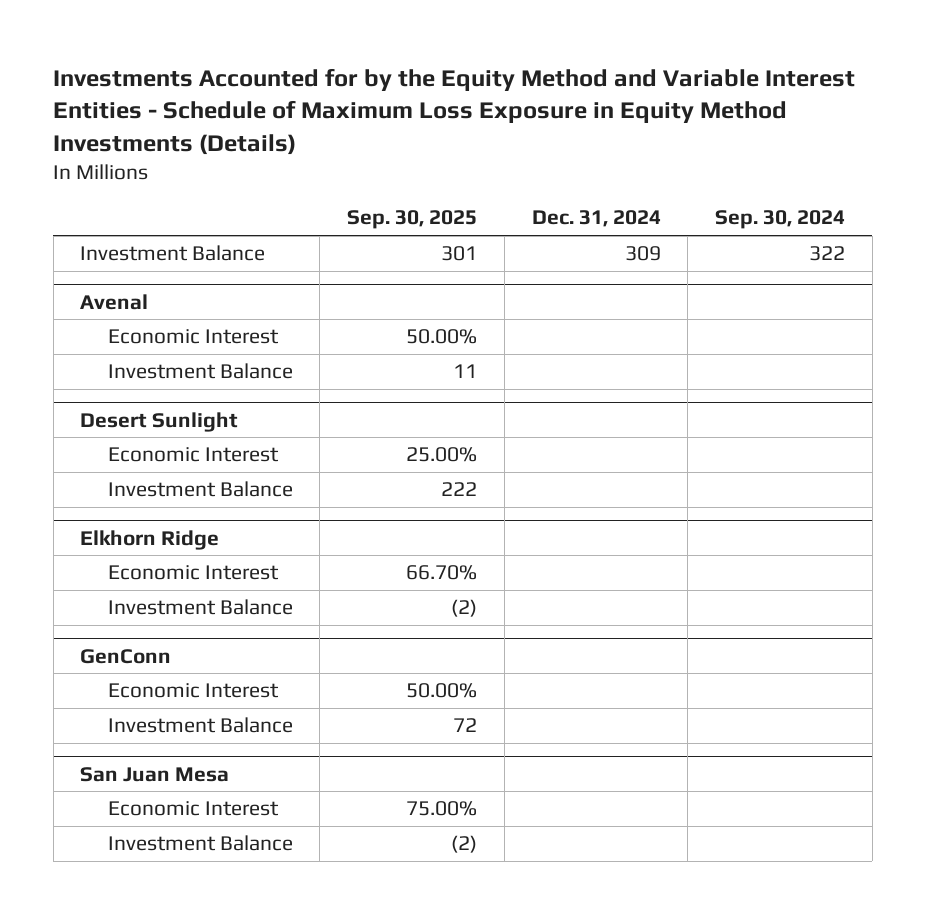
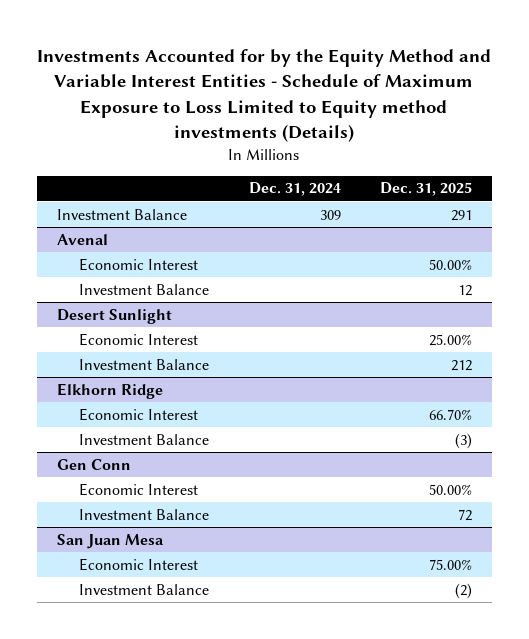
[53,67,856,155] Investments Accounted for by the Equity Method and Variable Interest Entities - Schedule of Maximum Loss Exposure in Equity Method Investments (Details) -> [37,49,492,142] Investments Accounted for by the Equity Method and Variable Interest Entities - Schedule of Maximum Exposure to Loss Limited to Equity method investments (Details)
[347,210,478,230] Sep. 30, 2025 -> none
[715,210,846,230] Sep. 30, 2024 -> none
none -> [380,182,473,197] Dec. 31, 2025
[80,648,172,664] GenConn -> [56,458,131,470] Gen Conn

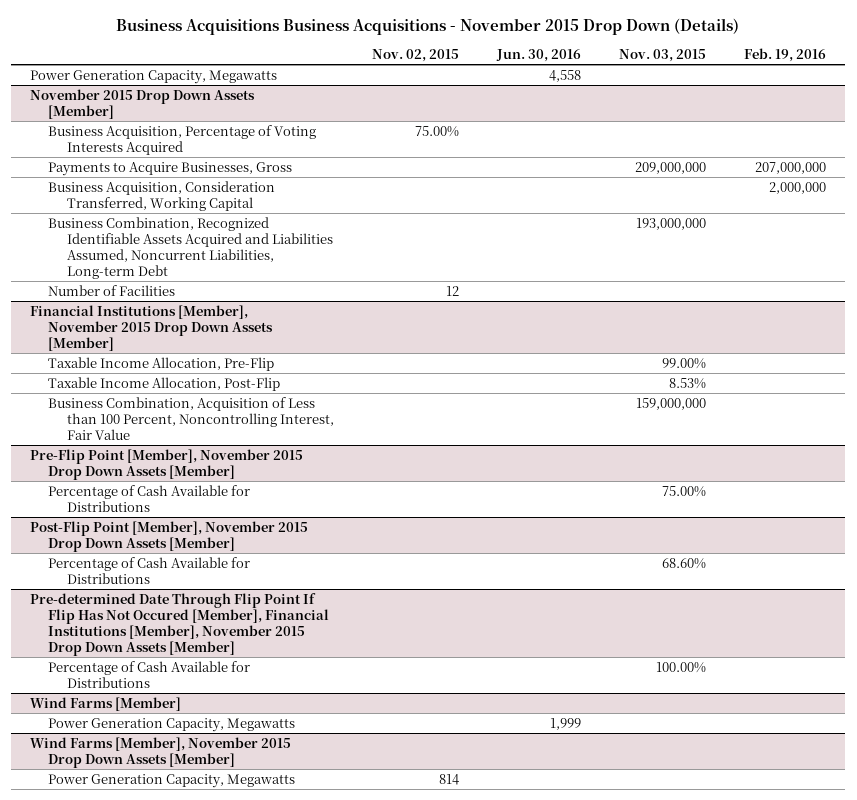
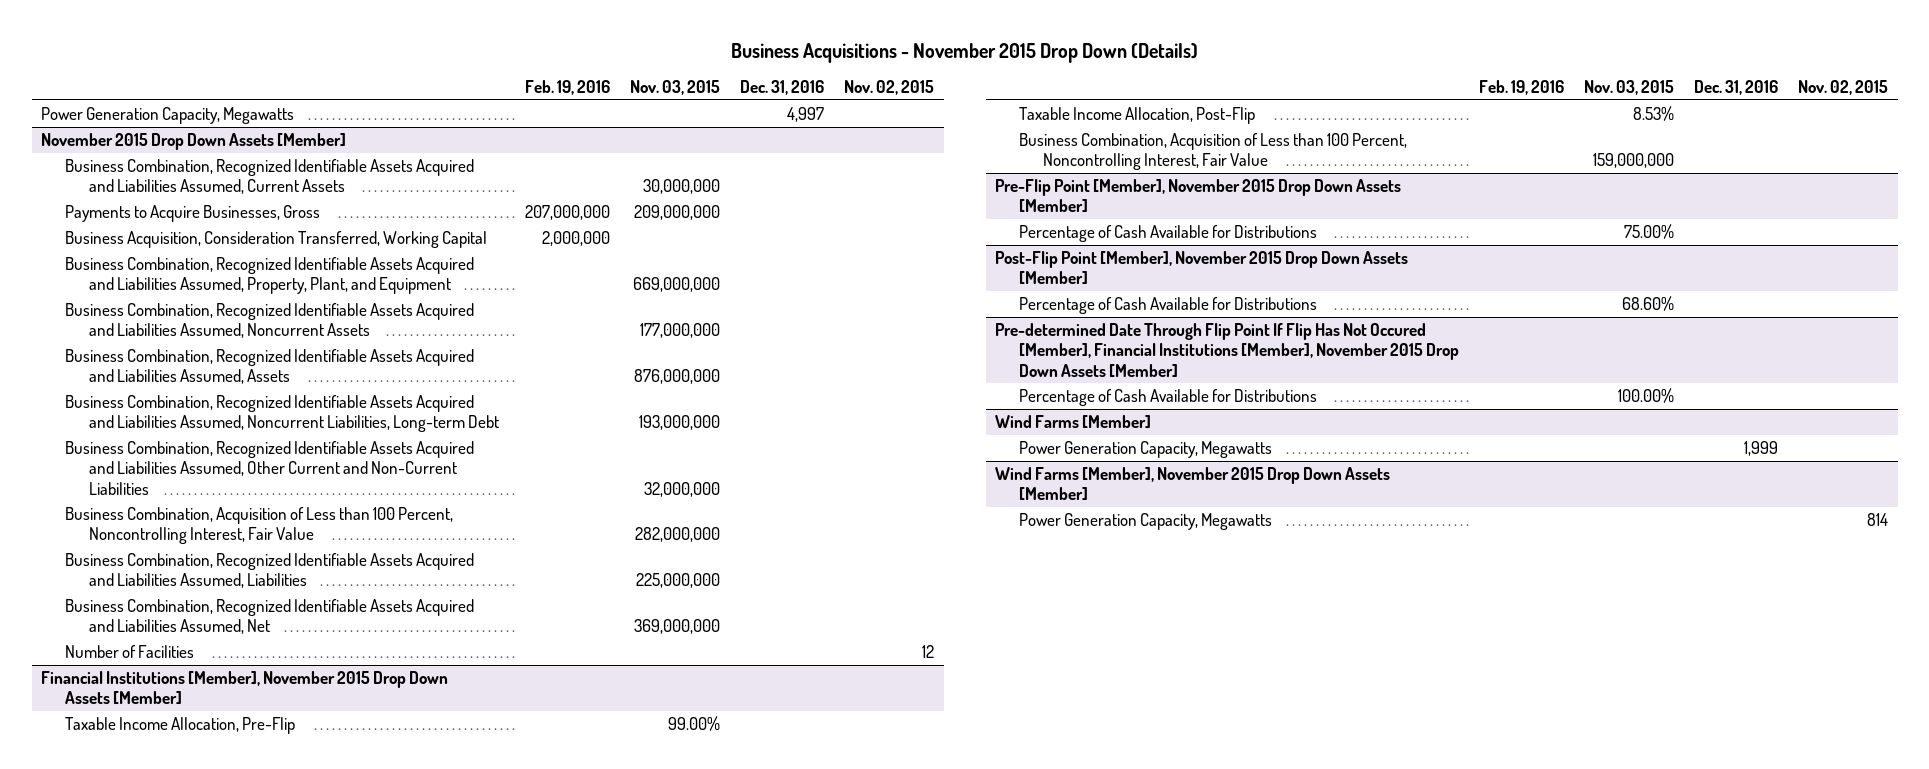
[116,18,740,36] Business Acquisitions Business Acquisitions - November 2015 Drop Down (Details) -> [730,42,1198,63] Business Acquisitions - November 2015 Drop Down (Details)
[495,49,581,63] Jun. 30, 2016 -> none
none -> [739,80,824,96] Dec. 31, 2016
[48,124,317,155] Business Acquisition, Percentage of Voting Interests Acquired -> none
none -> [65,158,475,195] Business Combination, Recognized Identifiable Assets Acquired and Liabilities Assumed, Current Assets
none -> [65,256,475,295] Business Combination, Recognized Identifiable Assets Acquired and Liabilities Assumed, Property, Plant, and Equipment
none -> [65,302,475,339] Business Combination, Recognized Identifiable Assets Acquired and Liabilities Assumed, Noncurrent Assets
none -> [65,348,475,385] Business Combination, Recognized Identifiable Assets Acquired and Liabilities Assumed, Assets
none -> [65,440,475,495] Business Combination, Recognized Identifiable Assets Acquired and Liabilities Assumed, Other Current and Non-Current Liabilities
none -> [65,506,454,545] Business Combination, Acquisition of Less than 100 Percent, Noncontrolling Interest, Fair Value
none -> [65,552,475,589] Business Combination, Recognized Identifiable Assets Acquired and Liabilities Assumed, Liabilities
none -> [65,598,475,635] Business Combination, Recognized Identifiable Assets Acquired and Liabilities Assumed, Net

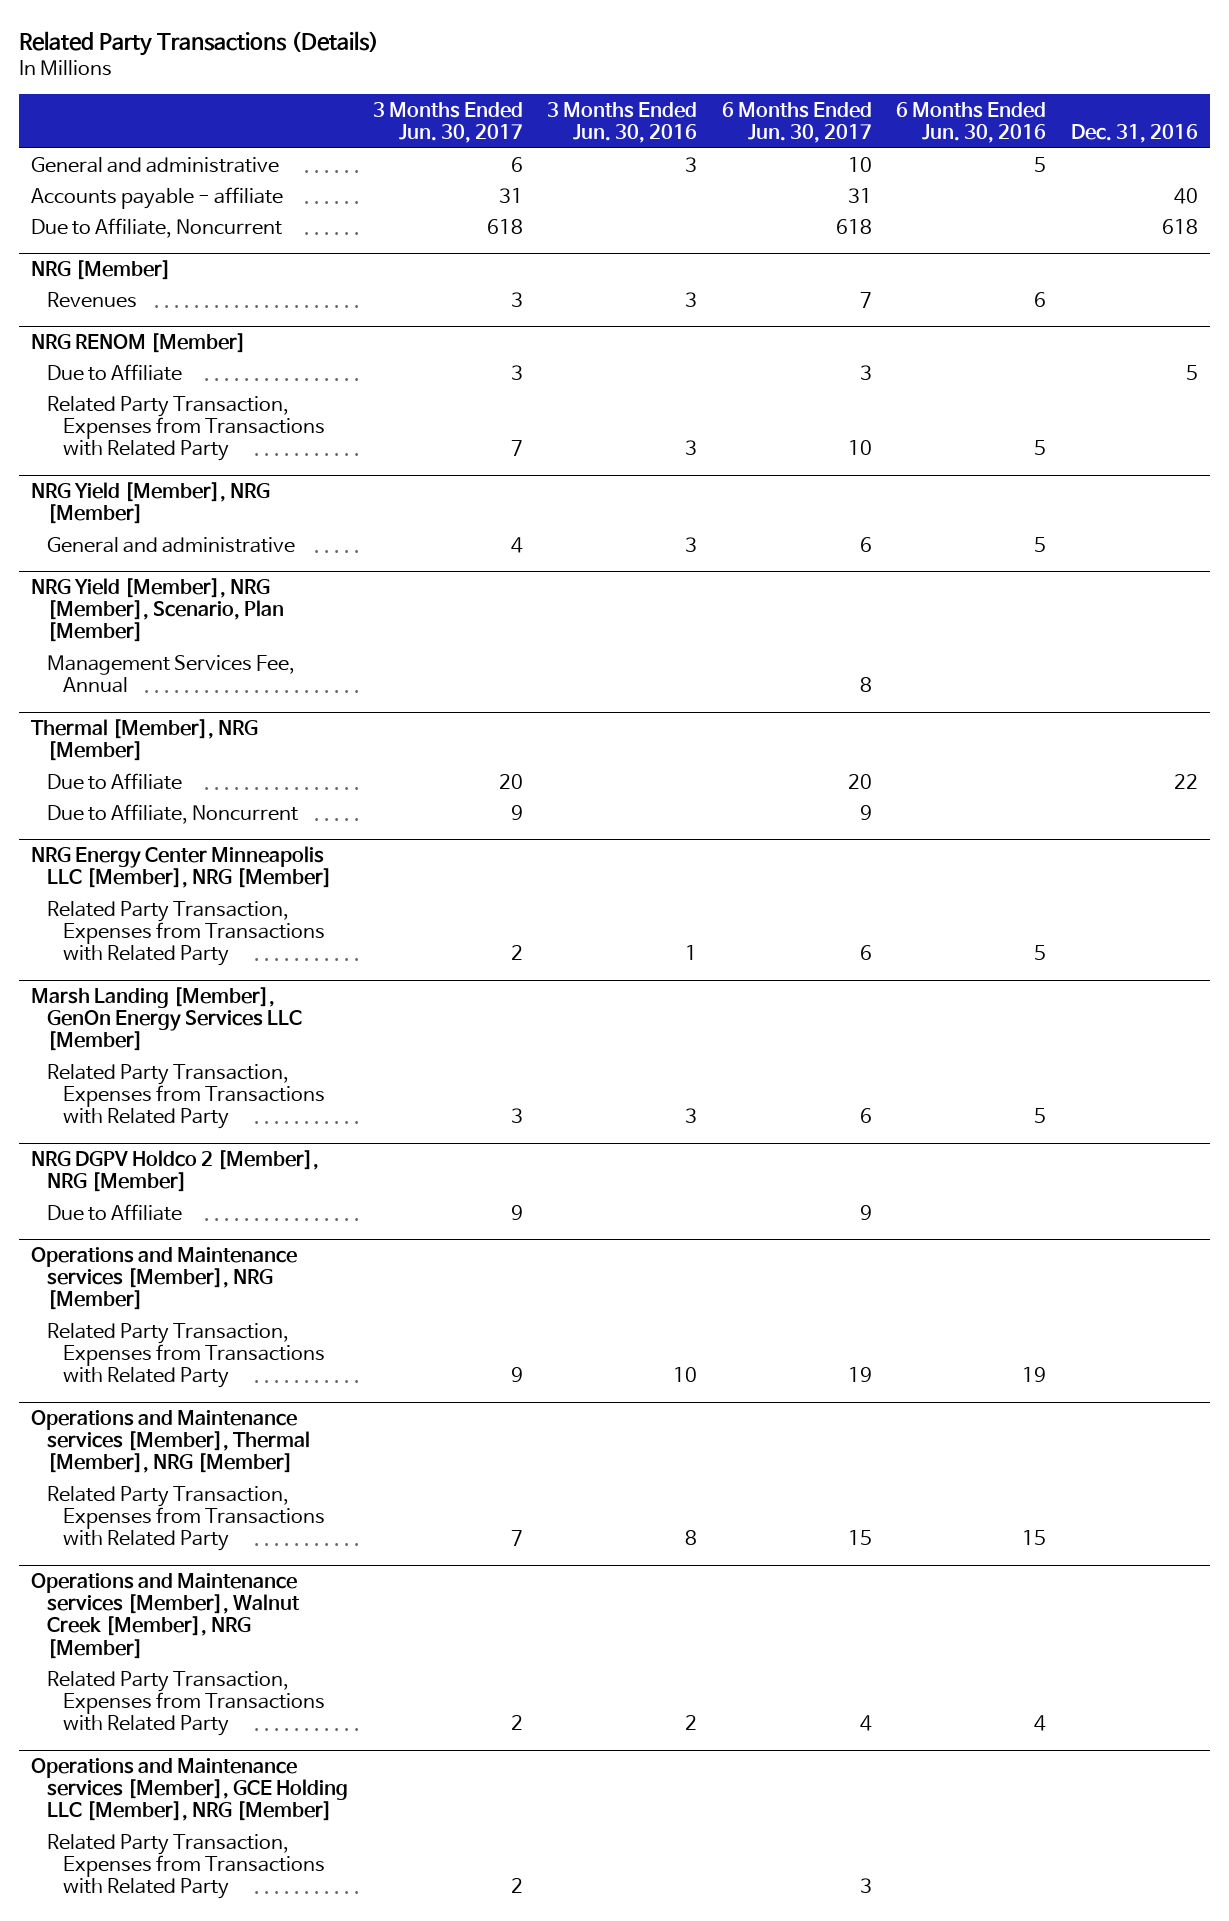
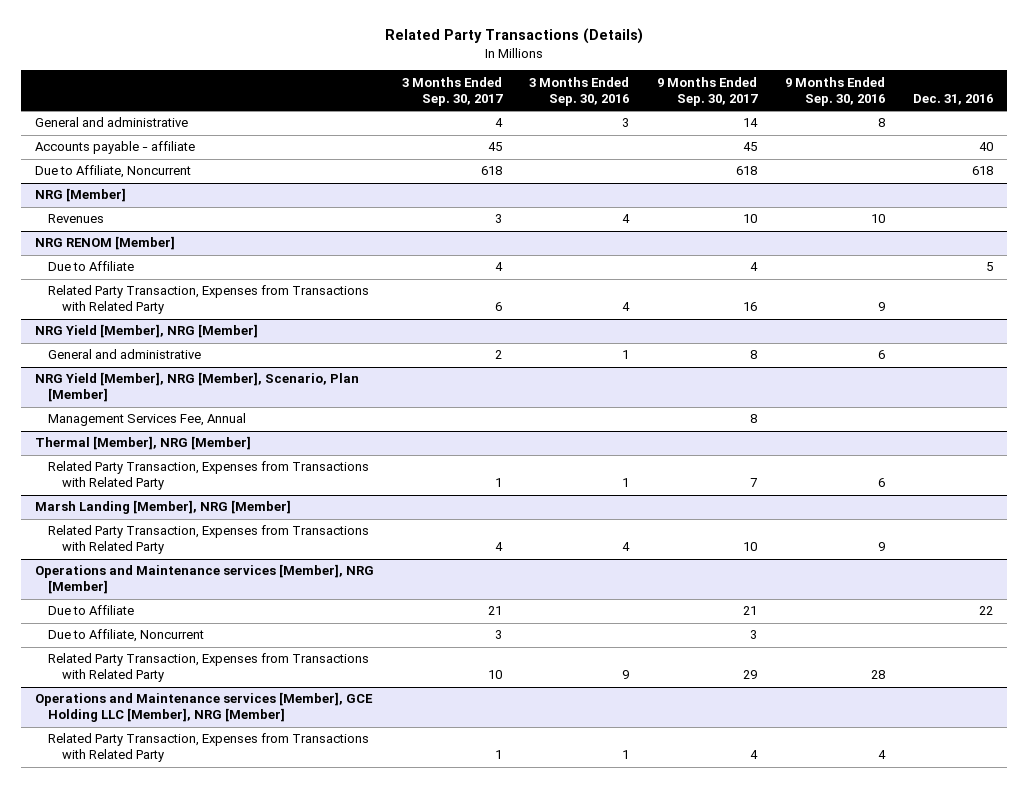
[372,101,523,144] 3 Months Ended Jun. 30, 2017 -> none
[547,101,698,144] 3 Months Ended Jun. 30, 2016 -> none
[721,101,872,144] 6 Months Ended Jun. 30, 2017 -> none
[896,101,1047,144] 6 Months Ended Jun. 30, 2016 -> none
none -> [401,76,503,106] 3 Months Ended Sep. 30, 2017
none -> [529,76,630,106] 3 Months Ended Sep. 30, 2016
none -> [657,76,759,106] 9 Months Ended Sep. 30, 2017
none -> [785,76,886,106] 9 Months Ended Sep. 30, 2016
[47,772,183,790] Due to Affiliate -> none
[47,803,299,824] Due to Affiliate, Noncurrent -> none
[31,845,333,889] NRG Energy Center Minneapolis LLC [Member], NRG [Member] -> none
[47,900,326,967] Related Party Transaction, Expenses from Transactions with Related Party -> none
[31,986,303,1052] Marsh Landing [Member], GenOn Energy Services LLC [Member] -> none
[47,1063,326,1130] Related Party Transaction, Expenses from Transactions with Related Party -> none
[31,1149,320,1193] NRG DGPV Holdco 2 [Member], NRG [Member] -> none
[47,1203,183,1221] Due to Affiliate -> none
none -> [48,461,370,491] Related Party Transaction, Expenses from Transactions with Related Party
none -> [34,500,291,515] Marsh Landing [Member], NRG [Member]
none -> [48,525,370,555] Related Party Transaction, Expenses from Transactions with Related Party
none -> [48,605,135,616] Due to Affiliate
none -> [48,629,205,643] Due to Affiliate, Noncurrent
[31,1409,311,1474] Operations and Maintenance services [Member], Thermal [Member], NRG [Member] -> none
[47,1485,326,1552] Related Party Transaction, Expenses from Transactions with Related Party -> none
[31,1572,301,1659] Operations and Maintenance services [Member], Walnut Creek [Member], NRG [Member] -> none
[47,1670,326,1737] Related Party Transaction, Expenses from Transactions with Related Party -> none

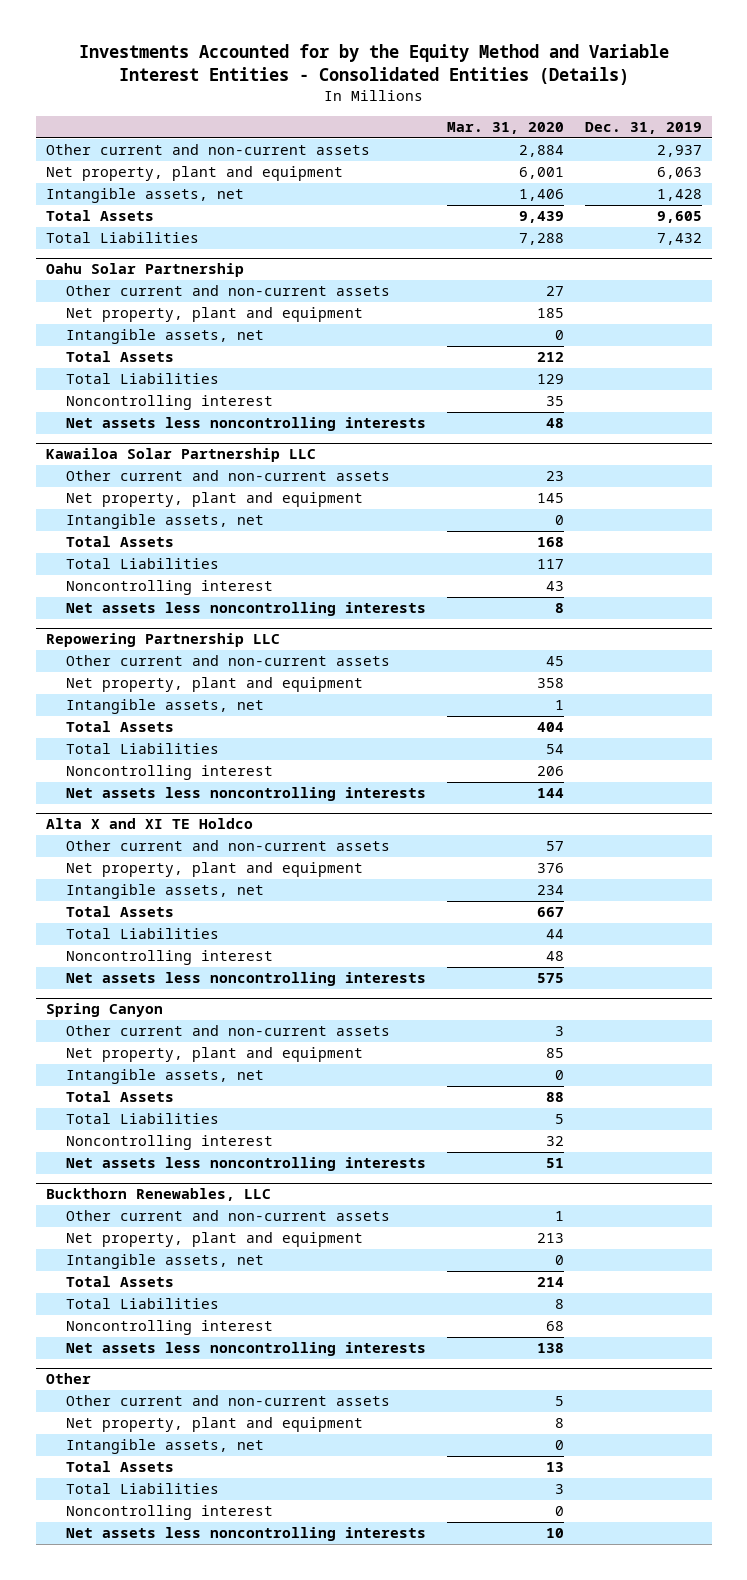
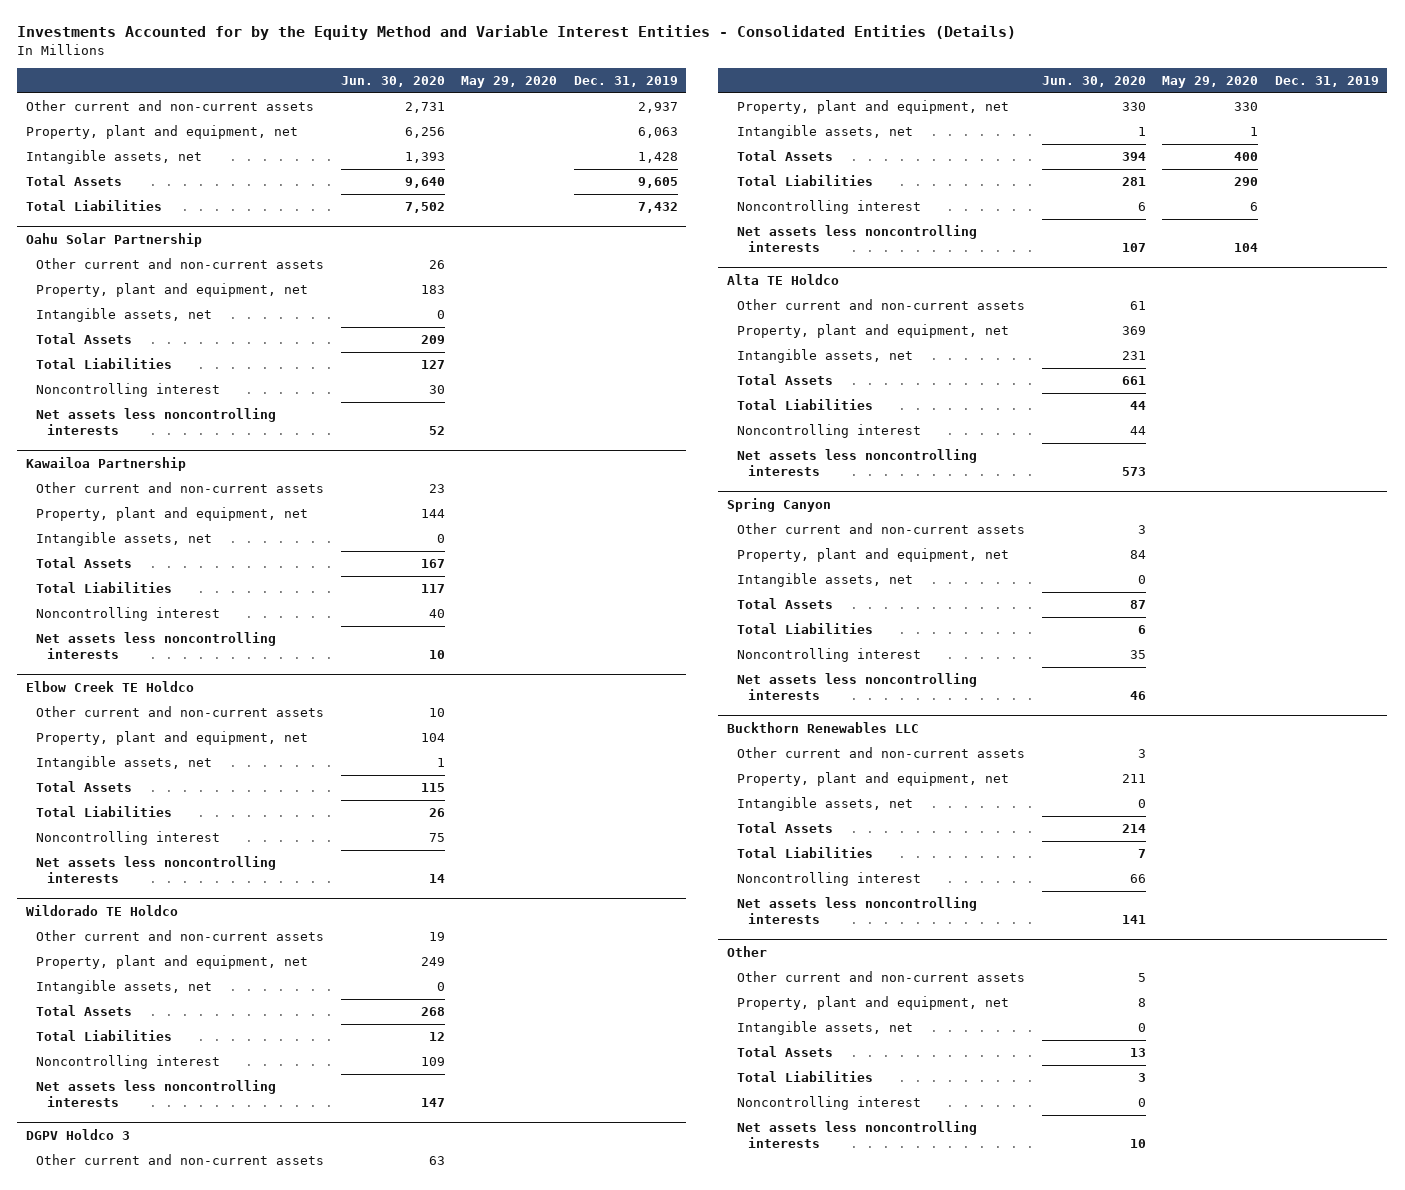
[446,122,564,135] Mar. 31, 2020 -> none
none -> [340,75,445,87] Jun. 30, 2020
none -> [461,75,558,88] May 29, 2020
[45,166,343,182] Net property, plant and equipment -> [25,125,298,140] Property, plant and equipment, net
[66,307,364,323] Net property, plant and equipment -> [36,283,309,298] Property, plant and equipment, net
[45,448,316,463] Kawailoa Solar Partnership LLC -> [25,457,186,472] Kawailoa Partnership
[66,492,364,508] Net property, plant and equipment -> [36,507,309,522] Property, plant and equipment, net
[45,633,280,648] Repowering Partnership LLC -> none
[66,655,391,667] Other current and non-current assets -> none
[66,677,364,693] Net property, plant and equipment -> none
[66,699,265,715] Intangible assets, net -> none
[66,721,175,733] Total Assets -> none
[66,743,220,755] Total Liabilities -> none
[66,765,274,781] Noncontrolling interest -> none
[66,787,427,802] Net assets less noncontrolling interests -> none
none -> [25,681,194,693] Elbow Creek TE Holdco
none -> [36,706,325,718] Other current and non-current assets
none -> [36,731,309,746] Property, plant and equipment, net
none -> [36,756,213,771] Intangible assets, net
none -> [36,781,133,793] Total Assets
none -> [36,806,173,818] Total Liabilities
none -> [36,831,221,846] Noncontrolling interest
none -> [36,856,277,883] Net assets less noncontrolling interests
none -> [25,905,178,917] Wildorado TE Holdco
none -> [36,930,325,942] Other current and non-current assets
none -> [36,955,309,970] Property, plant and equipment, net
none -> [36,980,213,995] Intangible assets, net
none -> [36,1005,133,1017] Total Assets
none -> [36,1030,173,1042] Total Liabilities
none -> [36,1055,221,1070] Noncontrolling interest
none -> [36,1080,277,1107] Net assets less noncontrolling interests
none -> [25,1129,130,1141] DGPV Holdco 3
none -> [36,1154,325,1166] Other current and non-current assets
none -> [737,100,1010,115] Property, plant and equipment, net
none -> [737,125,914,140] Intangible assets, net
none -> [737,150,834,162] Total Assets
none -> [737,175,874,187] Total Liabilities
none -> [737,200,922,215] Noncontrolling interest
none -> [737,225,978,252] Net assets less noncontrolling interests
[45,818,253,830] Alta X and XI TE Holdco -> [726,274,839,286] Alta TE Holdco
[66,862,364,878] Net property, plant and equipment -> [737,324,1010,339] Property, plant and equipment, net
[66,1047,364,1063] Net property, plant and equipment -> [737,548,1010,563] Property, plant and equipment, net
[45,1188,271,1202] Buckthorn Renewables, LLC -> [726,722,919,734] Buckthorn Renewables LLC
[66,1232,364,1248] Net property, plant and equipment -> [737,772,1010,787] Property, plant and equipment, net
[66,1417,364,1433] Net property, plant and equipment -> [737,996,1010,1011] Property, plant and equipment, net

